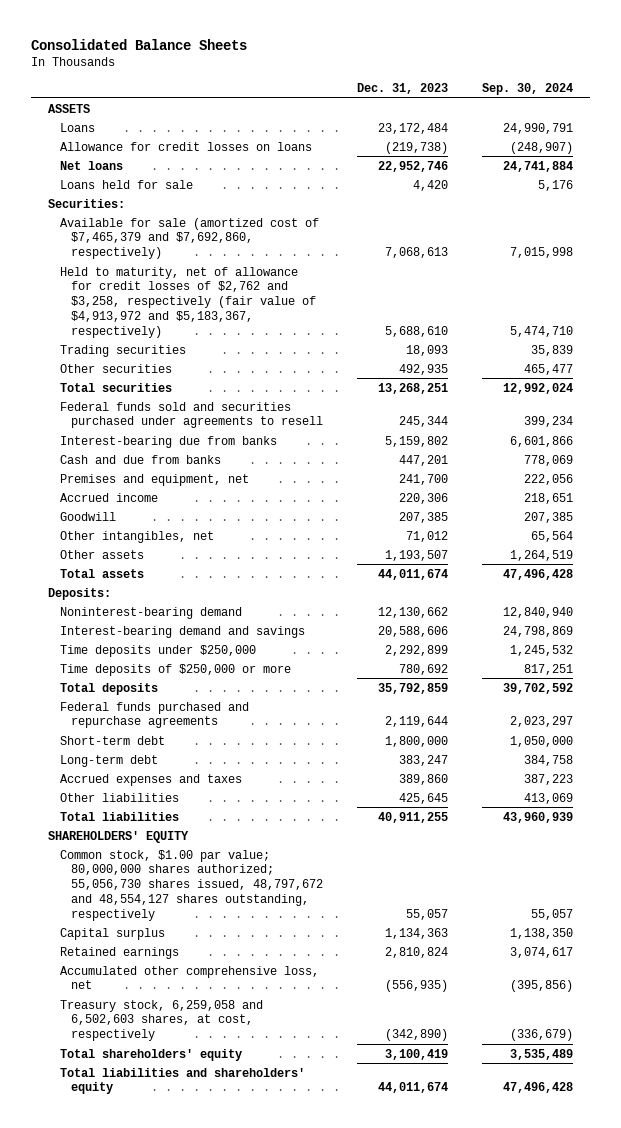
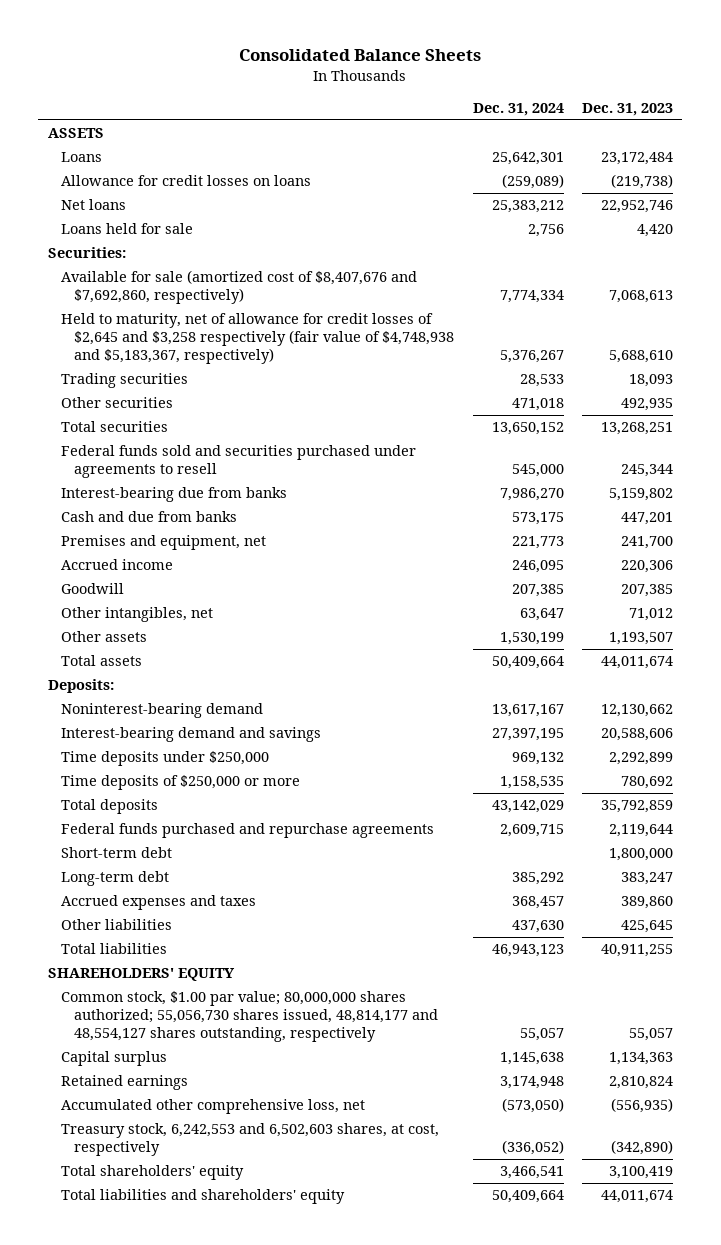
[482,83,574,96] Sep. 30, 2024 -> none
none -> [472,102,564,116] Dec. 31, 2024
[59,217,319,260] Available for sale (amortized cost of $7,465,379 and $7,692,860, respectively) -> [60,270,417,305] Available for sale (amortized cost of $8,407,676 and $7,692,860, respectively)
[59,266,317,338] Held to maturity, net of allowance for credit losses of $2,762 and $3,258, respectively (fair value of $4,913,972 and $5,183,367, respectively) -> [60,313,455,365] Held to maturity, net of allowance for credit losses of $2,645 and $3,258 respectively (fair value of $4,748,938 and $5,183,367, respectively)
[59,849,324,921] Common stock, $1.00 par value; 80,000,000 shares authorized; 55,056,730 shares issued, 48,797,672 and 48,554,127 shares outstanding, respectively -> [60,991,439,1043] Common stock, $1.00 par value; 80,000,000 shares authorized; 55,056,730 shares issued, 48,814,177 and 48,554,127 shares outstanding, respectively
[59,999,263,1042] Treasury stock, 6,259,058 and 6,502,603 shares, at cost, respectively -> [60,1123,439,1157] Treasury stock, 6,242,553 and 6,502,603 shares, at cost, respectively

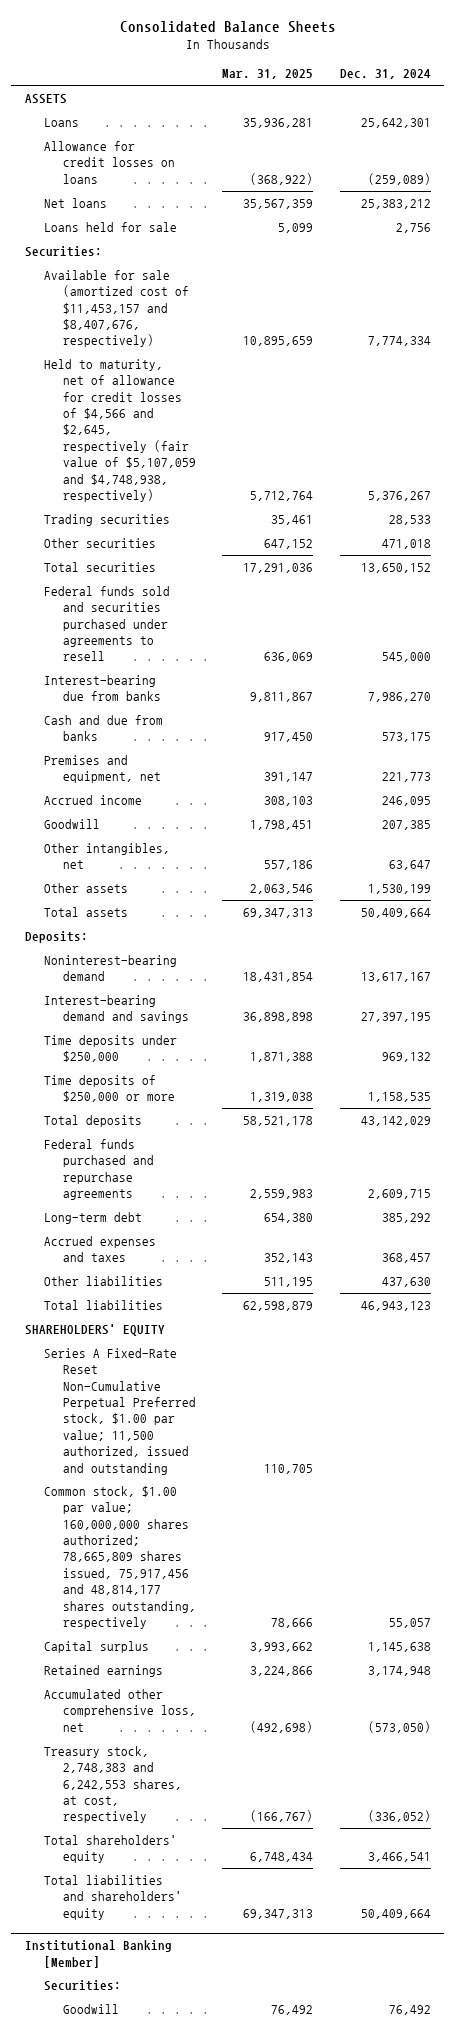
[582,102,674,116] Dec. 31, 2023 -> none
none -> [222,69,314,80] Mar. 31, 2025
[60,270,417,305] Available for sale (amortized cost of $8,407,676 and $7,692,860, respectively) -> [43,270,189,348] Available for sale (amortized cost of $11,453,157 and $8,407,676, respectively)
[60,313,455,365] Held to maturity, net of allowance for credit losses of $2,645 and $3,258 respectively (fair value of $4,748,938 and $5,183,367, respectively) -> [43,359,196,502] Held to maturity, net of allowance for credit losses of $4,566 and $2,645, respectively (fair value of $5,107,059 and $4,748,938, respectively)
[60,847,172,859] Short-term debt -> none
none -> [43,1348,196,1475] Series A Fixed-Rate Reset Non-Cumulative Perpetual Preferred stock, $1.00 par value; 11,500 authorized, issued and outstanding
[60,991,439,1043] Common stock, $1.00 par value; 80,000,000 shares authorized; 55,056,730 shares issued, 48,814,177 and 48,554,127 shares outstanding, respectively -> [43,1486,196,1629] Common stock, $1.00 par value; 160,000,000 shares authorized; 78,665,809 shares issued, 75,917,456 and 48,814,177 shares outstanding, respectively
[60,1123,439,1157] Treasury stock, 6,242,553 and 6,502,603 shares, at cost, respectively -> [43,1746,182,1824] Treasury stock, 2,748,383 and 6,242,553 shares, at cost, respectively
none -> [24,1940,172,1968] Institutional Banking [Member]
none -> [43,1980,121,1992] Securities:
none -> [62,2004,119,2015] Goodwill

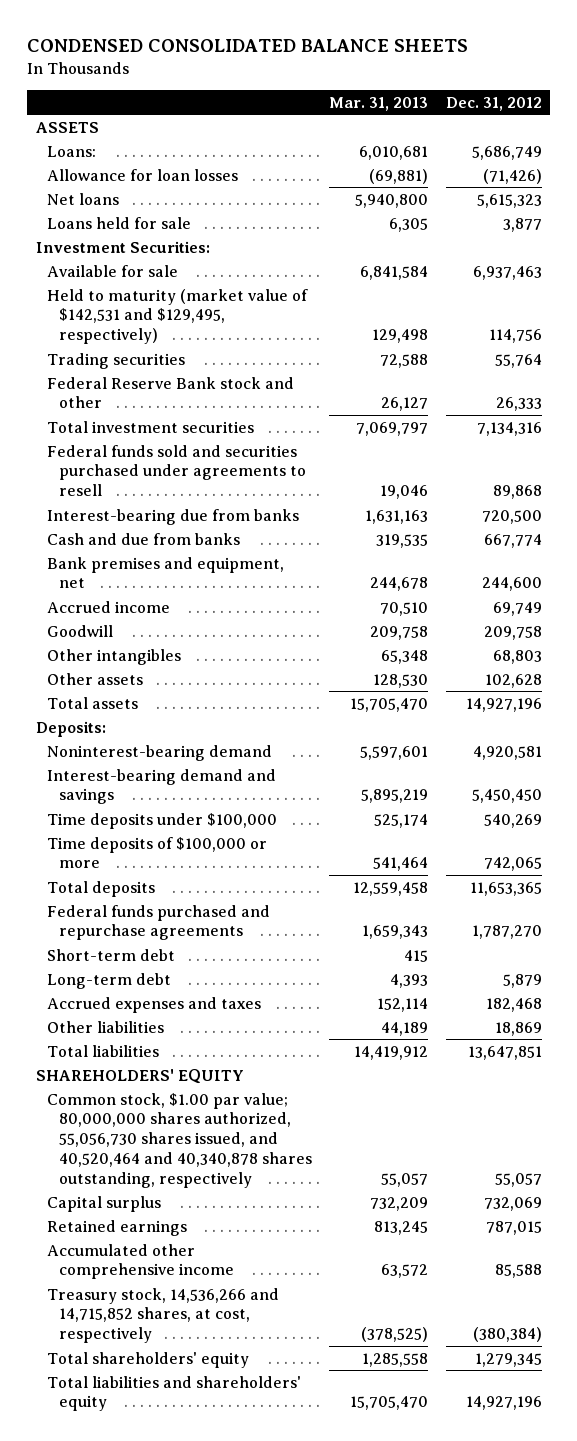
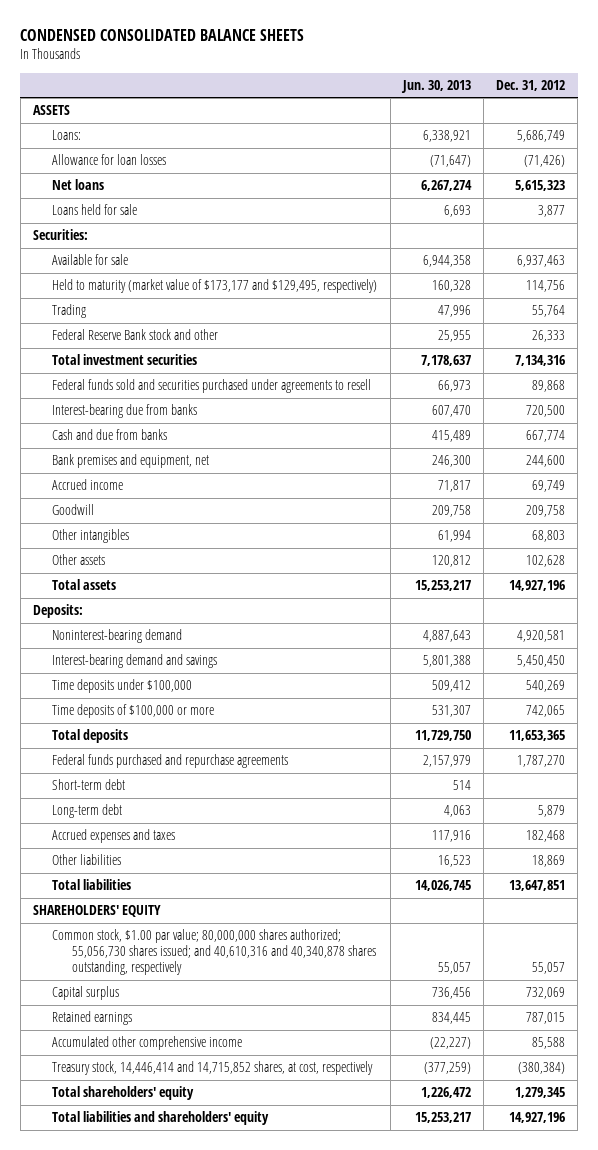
[329,96,429,111] Mar. 31, 2013 -> none
none -> [400,79,471,93] Jun. 30, 2013
[35,240,210,253] Investment Securities: -> [32,229,88,241] Securities:
[47,288,309,345] Held to maturity (market value of $142,531 and $129,495, respectively) -> [52,279,378,294] Held to maturity (market value of $173,177 and $129,495, respectively)
[47,352,186,369] Trading securities -> [52,304,87,319] Trading
[47,1092,312,1188] Common stock, $1.00 par value; 80,000,000 shares authorized, 55,056,730 shares issued, and 40,520,464 and 40,340,878 shares outstanding, respectively -> [52,929,376,976] Common stock, $1.00 par value; 80,000,000 shares authorized; 55,056,730 shares issued; and 40,610,316 and 40,340,878 shares outstanding, respectively
[47,1287,280,1344] Treasury stock, 14,536,266 and 14,715,852 shares, at cost, respectively -> [52,1061,374,1076] Treasury stock, 14,446,414 and 14,715,852 shares, at cost, respectively

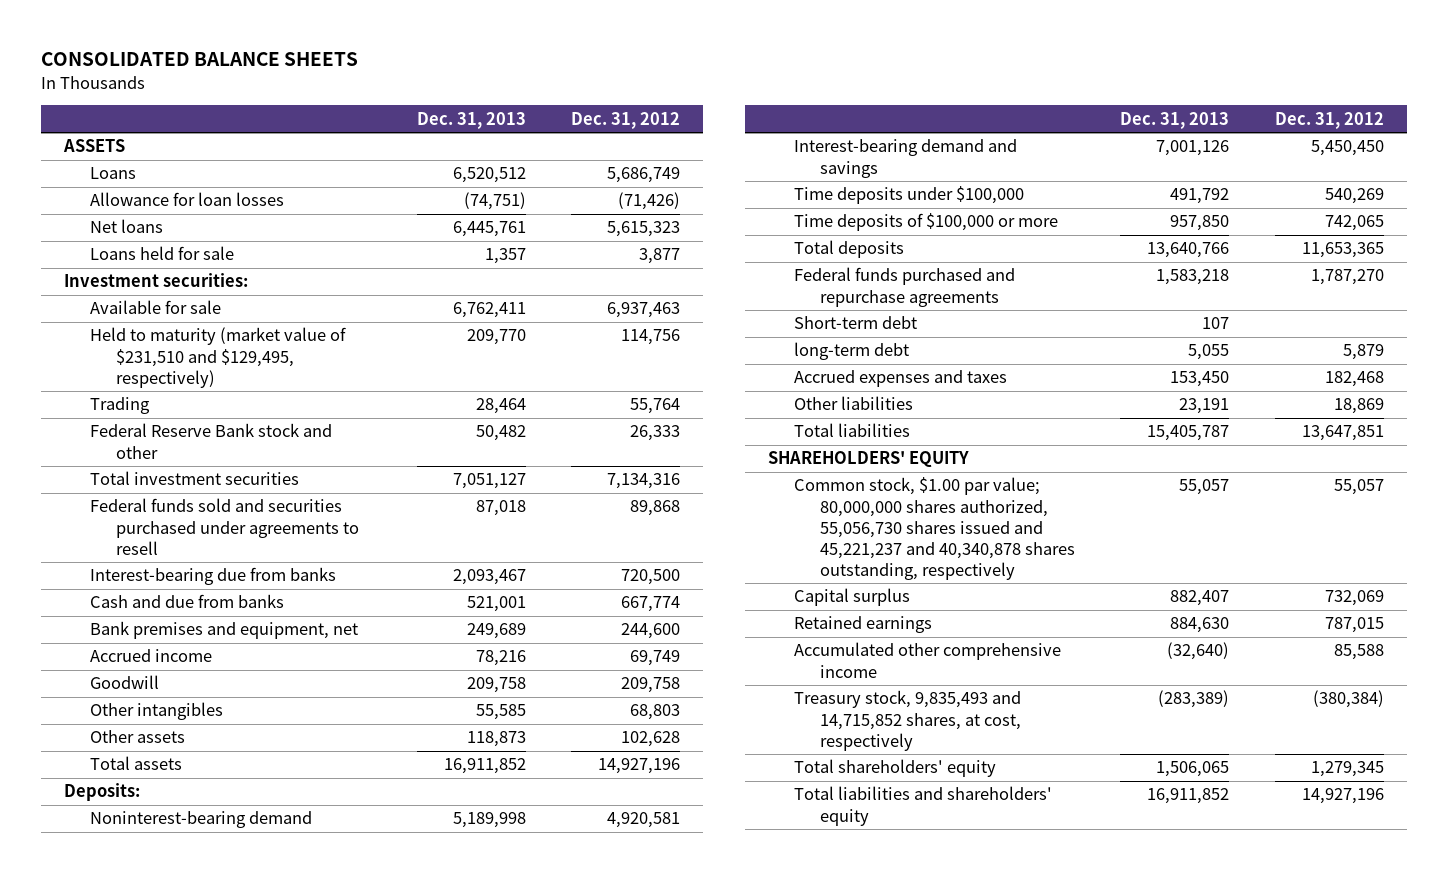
[20,28,305,41] CONDENSED CONSOLIDATED BALANCE SHEETS -> [40,52,358,67] CONSOLIDATED BALANCE SHEETS
[400,79,471,93] Jun. 30, 2013 -> none
none -> [416,111,526,129] Dec. 31, 2013
[52,130,82,141] Loans: -> [89,167,136,180] Loans
[32,229,88,241] Securities: -> [63,273,248,288] Investment securities:
[52,279,378,294] Held to maturity (market value of $173,177 and $129,495, respectively) -> [89,327,346,388] Held to maturity (market value of $231,510 and $129,495, respectively)
[52,804,123,819] Long-term debt -> [793,342,909,361] long-term debt
[52,929,376,976] Common stock, $1.00 par value; 80,000,000 shares authorized; 55,056,730 shares issued; and 40,610,316 and 40,340,878 shares outstanding, respectively -> [793,477,1075,580] Common stock, $1.00 par value; 80,000,000 shares authorized, 55,056,730 shares issued and 45,221,237 and 40,340,878 shares outstanding, respectively
[52,1061,374,1076] Treasury stock, 14,446,414 and 14,715,852 shares, at cost, respectively -> [793,690,1021,751] Treasury stock, 9,835,493 and 14,715,852 shares, at cost, respectively

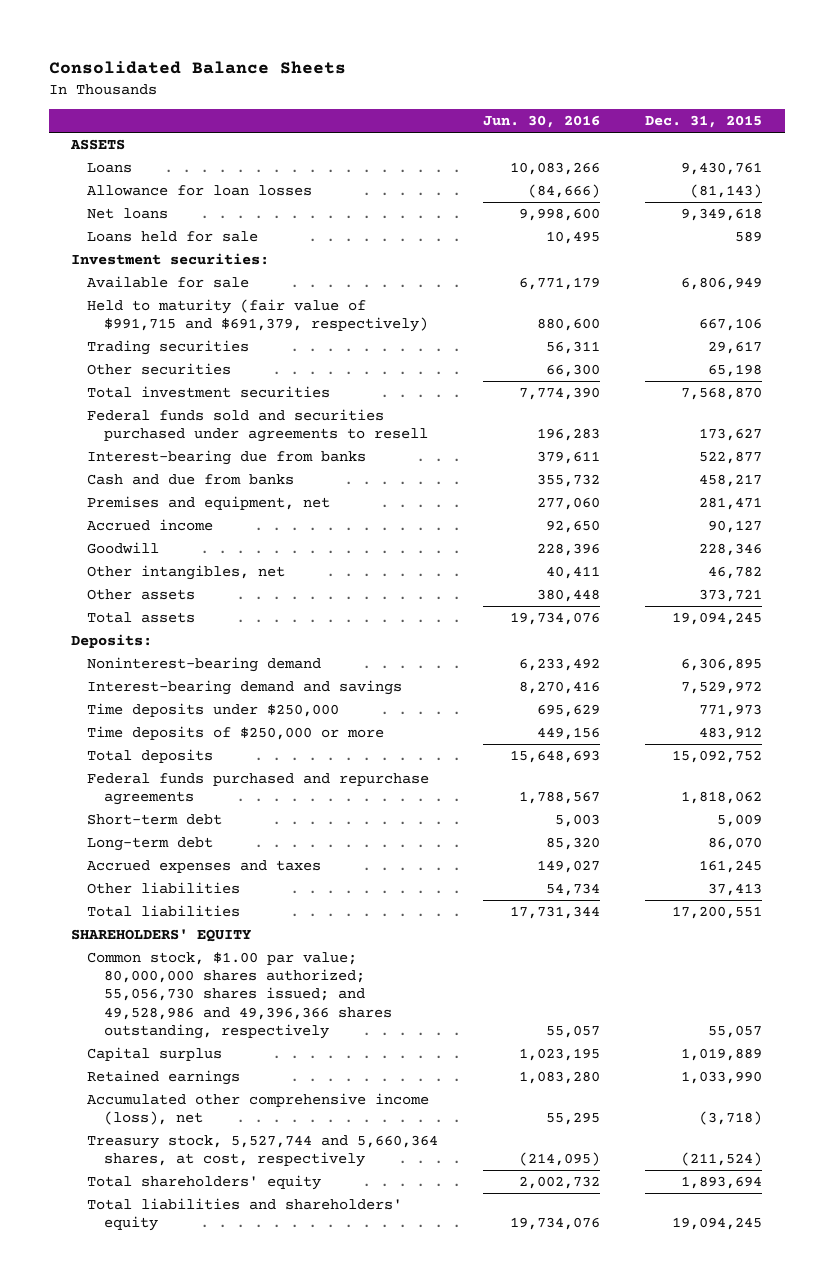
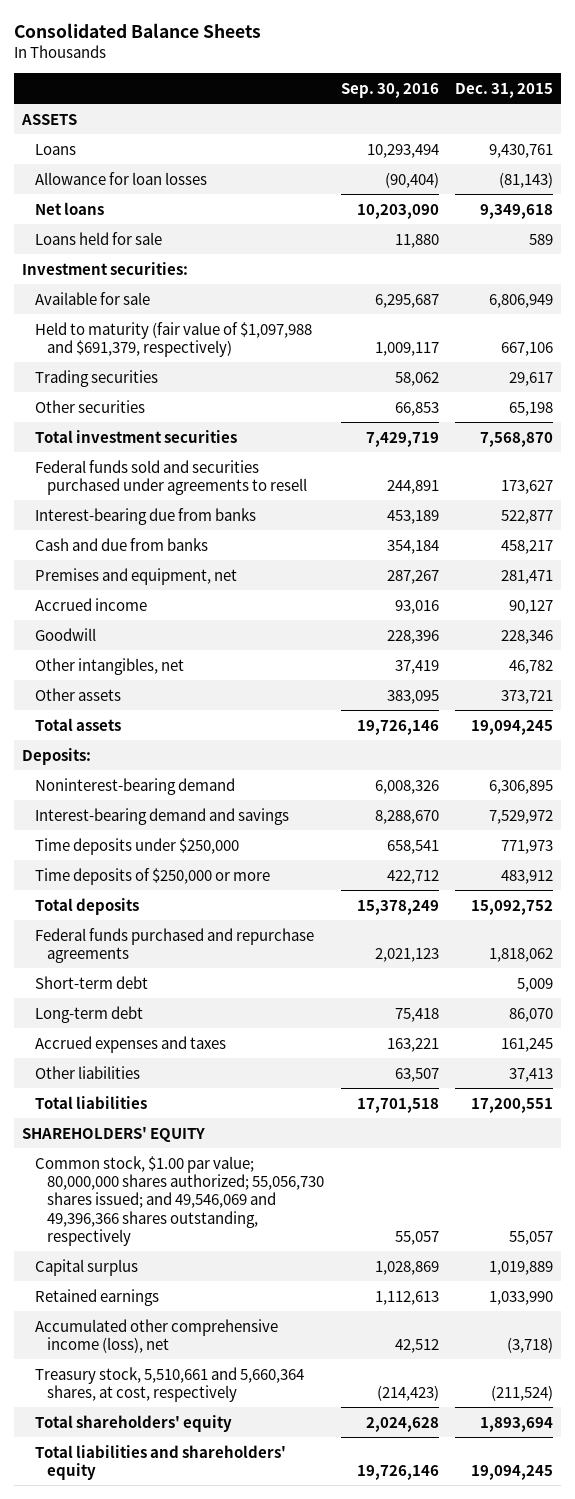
[483,115,601,129] Jun. 30, 2016 -> none
none -> [340,82,439,98] Sep. 30, 2016
[87,299,428,333] Held to maturity (fair value of $991,715 and $691,379, respectively) -> [34,321,312,357] Held to maturity (fair value of $1,097,988 and $691,379, respectively)
[87,952,392,1039] Common stock, $1.00 par value; 80,000,000 shares authorized; 55,056,730 shares issued; and 49,528,986 and 49,396,366 shares outstanding, respectively -> [34,1155,325,1246] Common stock, $1.00 par value; 80,000,000 shares authorized; 55,056,730 shares issued; and 49,546,069 and 49,396,366 shares outstanding, respectively
[87,1135,439,1168] Treasury stock, 5,527,744 and 5,660,364 shares, at cost, respectively -> [34,1366,304,1402] Treasury stock, 5,510,661 and 5,660,364 shares, at cost, respectively

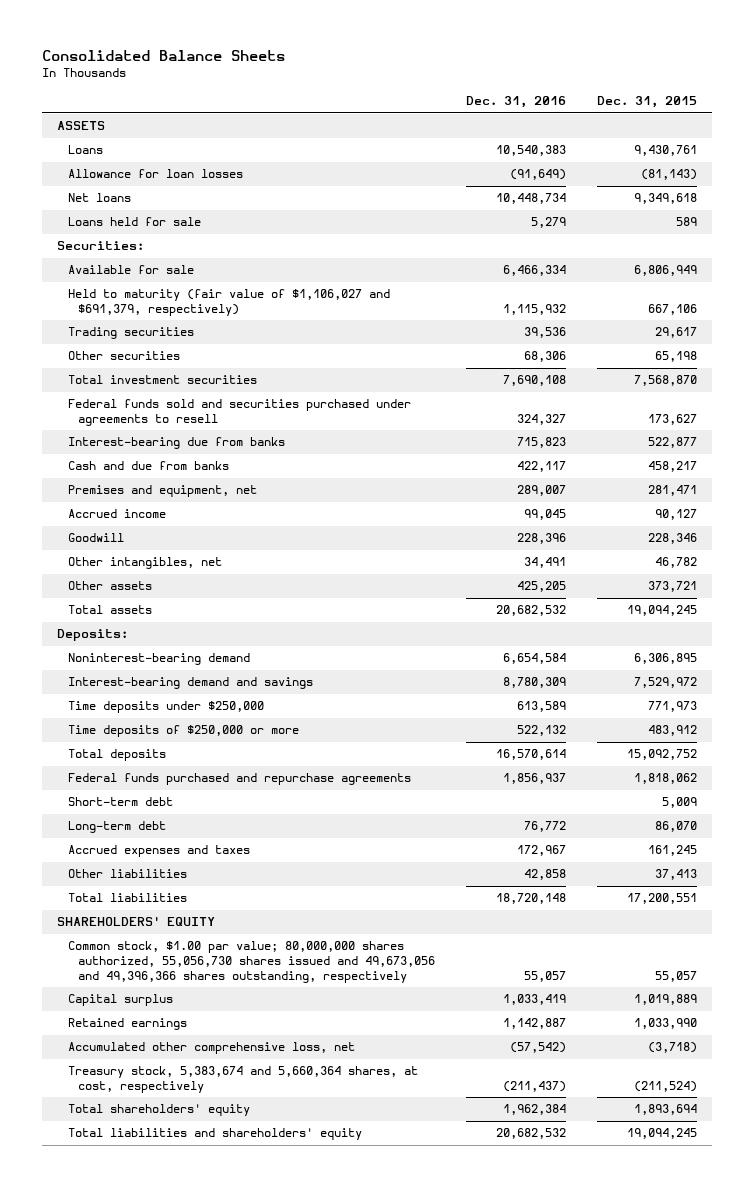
[340,82,439,98] Sep. 30, 2016 -> none
none -> [465,96,566,109] Dec. 31, 2016
[22,261,189,275] Investment securities: -> [57,241,145,251] Securities:
[34,321,312,357] Held to maturity (fair value of $1,097,988 and $691,379, respectively) -> [67,289,390,317] Held to maturity (fair value of $1,106,027 and $691,379, respectively)
[34,1155,325,1246] Common stock, $1.00 par value; 80,000,000 shares authorized; 55,056,730 shares issued; and 49,546,069 and 49,396,366 shares outstanding, respectively -> [67,941,436,983] Common stock, $1.00 par value; 80,000,000 shares authorized, 55,056,730 shares issued and 49,673,056 and 49,396,366 shares outstanding, respectively
[34,1318,278,1353] Accumulated other comprehensive income (loss), net -> [67,1042,355,1055] Accumulated other comprehensive loss, net
[34,1366,304,1402] Treasury stock, 5,510,661 and 5,660,364 shares, at cost, respectively -> [67,1066,418,1094] Treasury stock, 5,383,674 and 5,660,364 shares, at cost, respectively

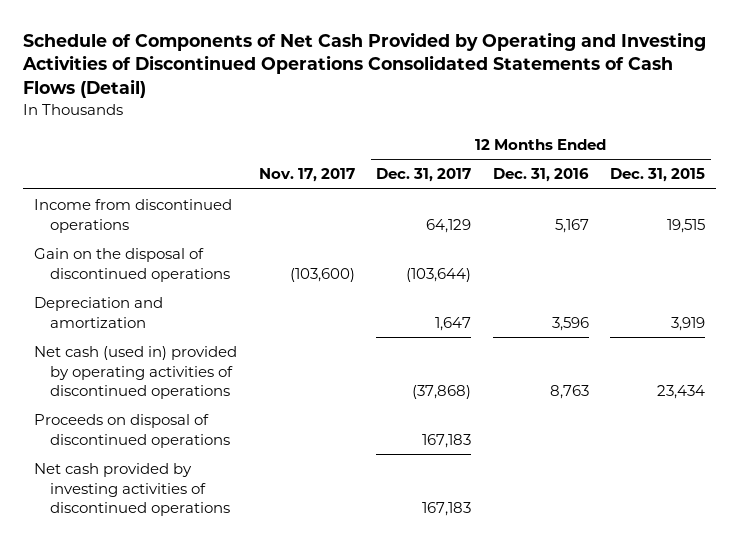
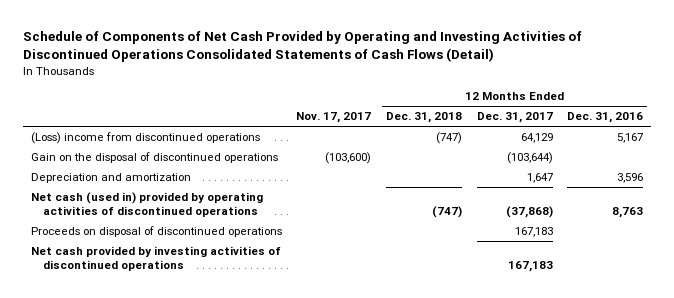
[610,168,706,183] Dec. 31, 2015 -> none
none -> [386,112,463,124] Dec. 31, 2018
[34,199,233,233] Income from discontinued operations -> [30,132,260,145] (Loss) income from discontinued operations

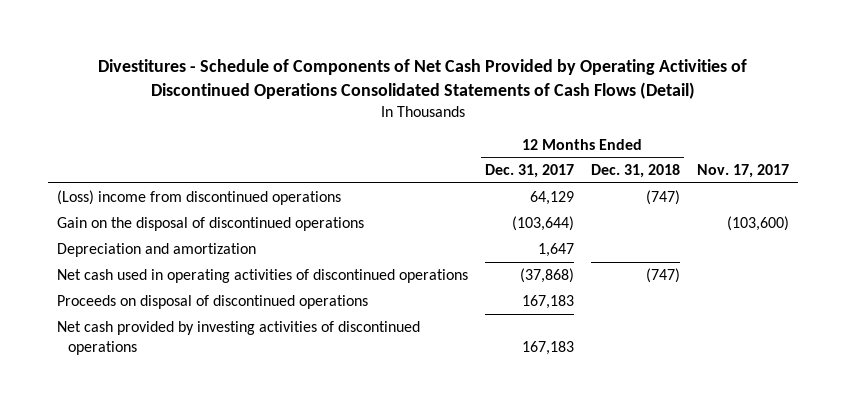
[23,31,583,63] Schedule of Components of Net Cash Provided by Operating and Investing Activities of Discontinued Operations Consolidated Statements of Cash Flows (Detail) -> [97,59,747,99] Divestitures - Schedule of Components of Net Cash Provided by Operating Activities of Discontinued Operations Consolidated Statements of Cash Flows (Detail)
[567,112,644,124] Dec. 31, 2016 -> none
[30,192,263,218] Net cash (used in) provided by operating activities of discontinued operations -> [56,268,468,283] Net cash used in operating activities of discontinued operations

